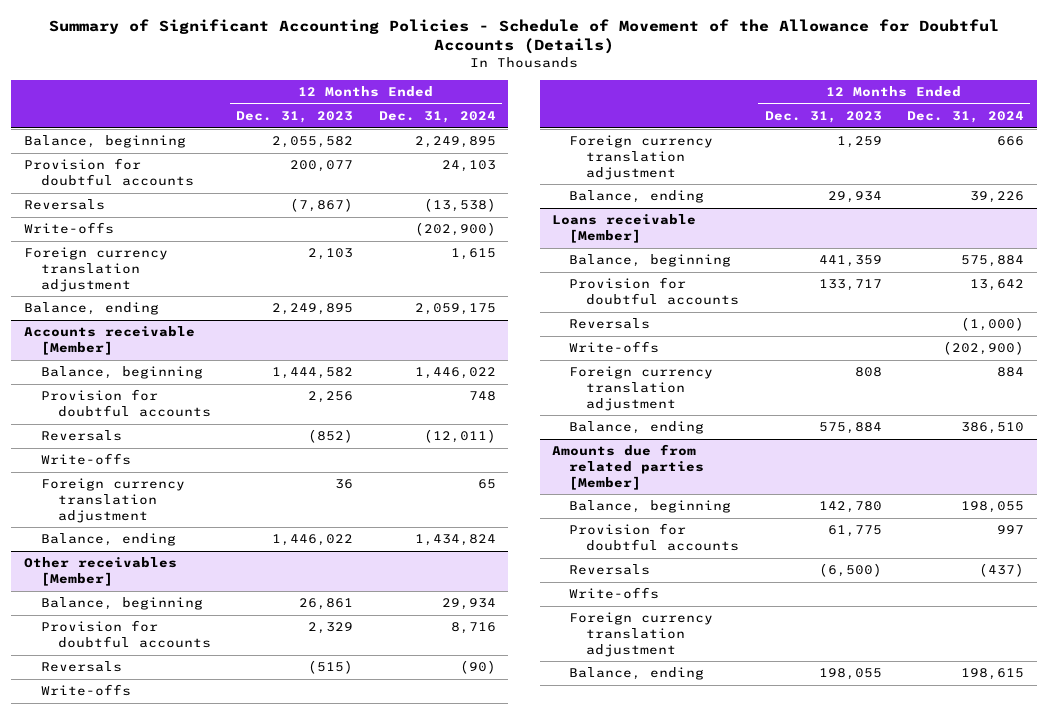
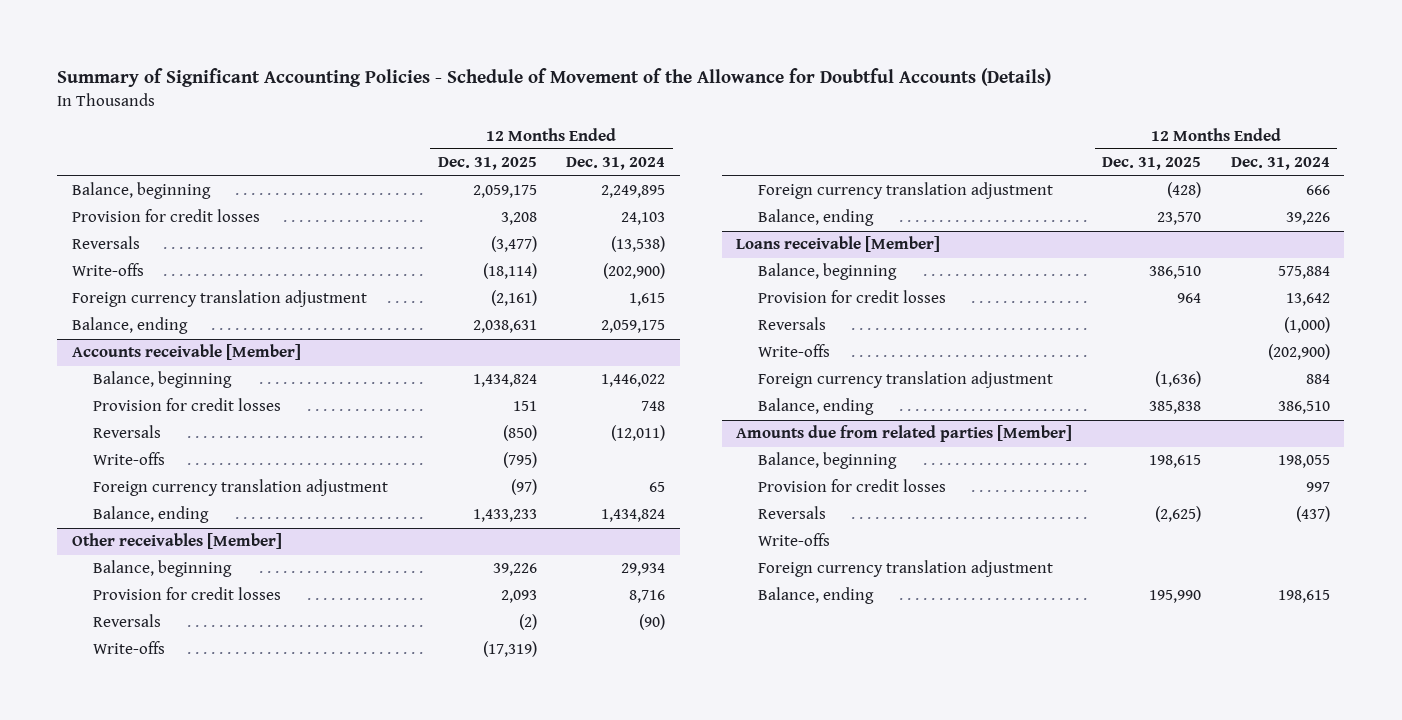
[236,111,354,124] Dec. 31, 2023 -> none
none -> [437,157,537,171] Dec. 31, 2025
[23,158,194,187] Provision for doubtful accounts -> [71,209,260,223] Provision for credit losses
[40,389,211,418] Provision for doubtful accounts -> [93,398,282,412] Provision for credit losses
[40,620,211,649] Provision for doubtful accounts -> [93,587,282,601] Provision for credit losses
[569,277,740,306] Provision for doubtful accounts -> [757,290,946,304] Provision for credit losses
[569,523,740,552] Provision for doubtful accounts -> [757,479,946,493] Provision for credit losses

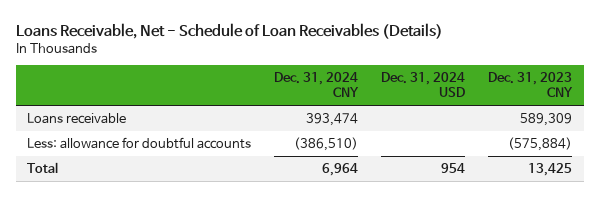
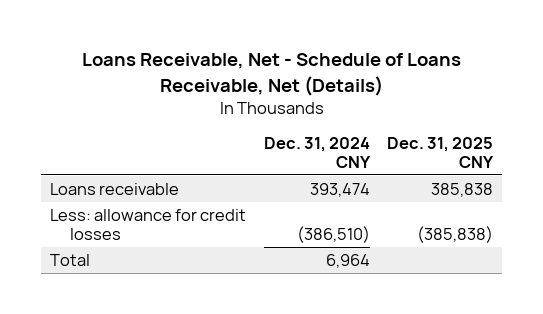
[15,22,443,39] Loans Receivable, Net - Schedule of Loan Receivables (Details) -> [81,53,461,96] Loans Receivable, Net - Schedule of Loans Receivable, Net (Details)
[381,72,466,98] Dec. 31, 2024 USD -> none
[488,72,574,98] Dec. 31, 2023 CNY -> none
none -> [387,136,495,168] Dec. 31, 2025 CNY
[27,137,252,150] Less: allowance for doubtful accounts -> [49,208,246,240] Less: allowance for credit losses

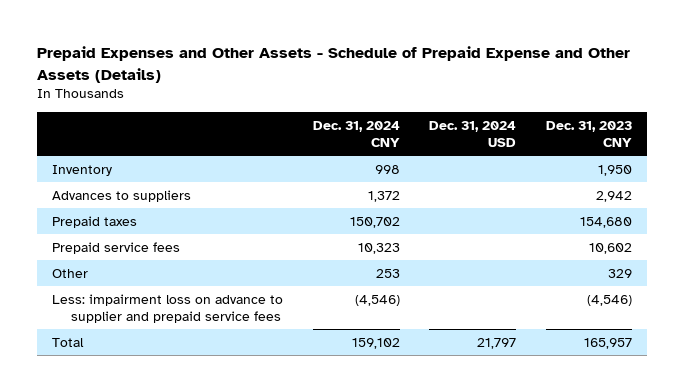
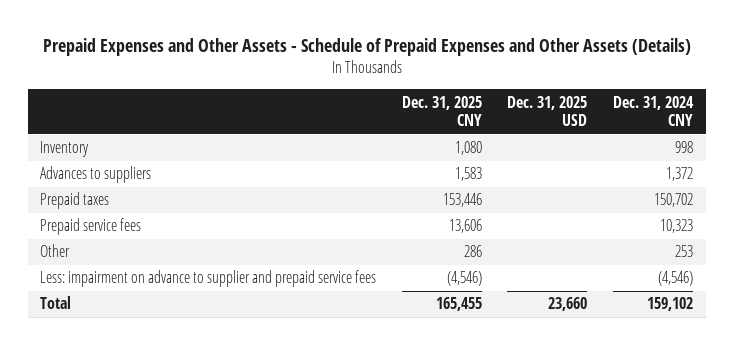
[37,46,631,83] Prepaid Expenses and Other Assets - Schedule of Prepaid Expense and Other Assets (Details) -> [42,38,691,57] Prepaid Expenses and Other Assets - Schedule of Prepaid Expenses and Other Assets (Details)
[429,120,517,148] Dec. 31, 2024 USD -> none
[545,120,632,148] Dec. 31, 2023 CNY -> none
none -> [401,95,482,127] Dec. 31, 2025 CNY
none -> [507,95,588,127] Dec. 31, 2025 USD
[51,293,283,324] Less: impairment loss on advance to supplier and prepaid service fees -> [40,270,377,288] Less: impairment on advance to supplier and prepaid service fees

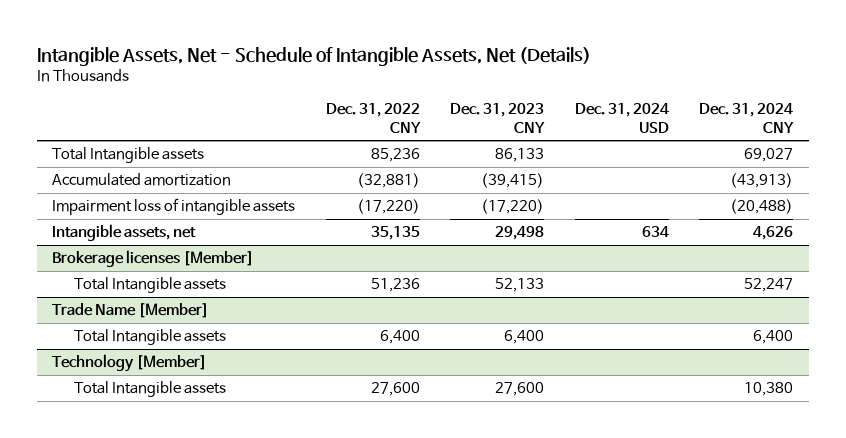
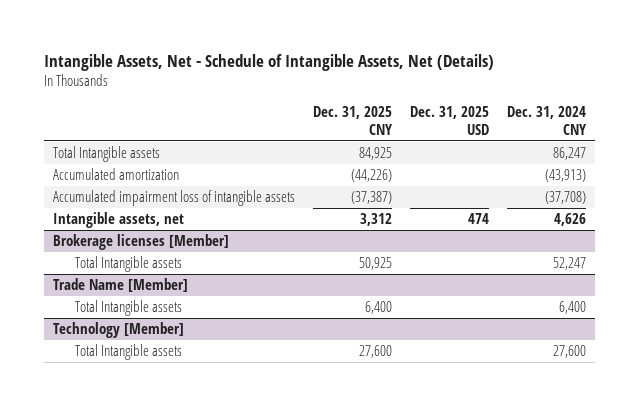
[325,103,421,134] Dec. 31, 2022 CNY -> none
[450,103,546,134] Dec. 31, 2023 CNY -> none
[574,103,669,134] Dec. 31, 2024 USD -> none
none -> [313,105,394,135] Dec. 31, 2025 CNY
none -> [409,105,489,135] Dec. 31, 2025 USD
[744,148,794,163] 69,027 -> [552,147,586,161] 86,247
[52,198,296,216] Impairment loss of intangible assets -> [53,190,296,207] Accumulated impairment loss of intangible assets
[730,199,794,215] (20,488) -> [544,191,586,205] (37,708)
[744,382,794,397] 10,380 -> [552,345,586,359] 27,600

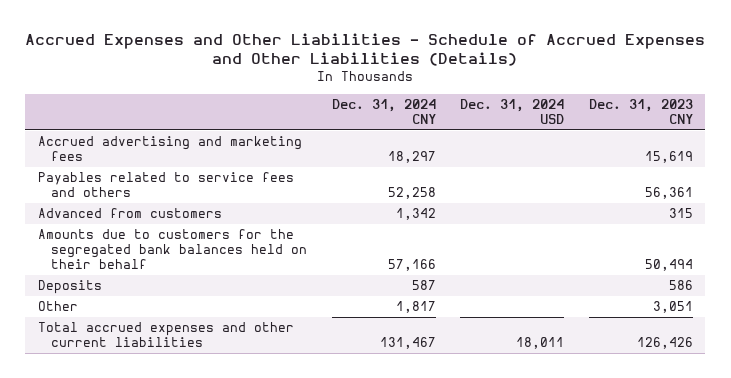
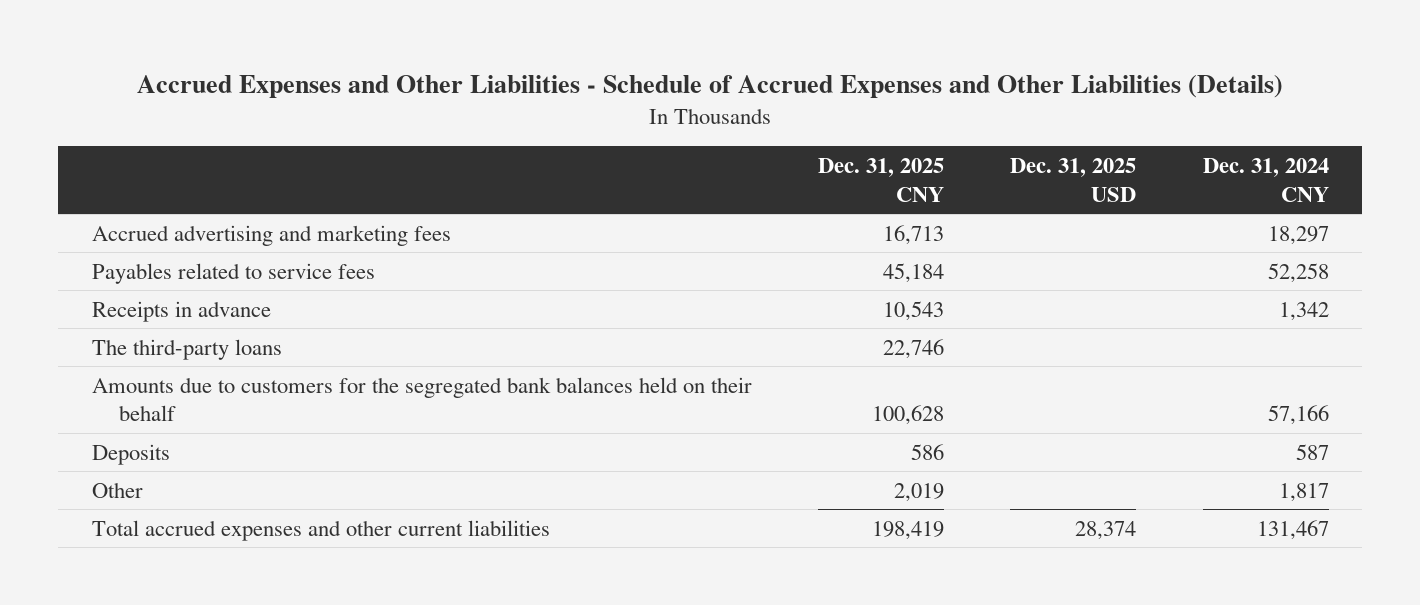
[460,99,565,124] Dec. 31, 2024 USD -> none
[589,99,694,124] Dec. 31, 2023 CNY -> none
none -> [817,157,944,202] Dec. 31, 2025 CNY
none -> [1010,157,1137,202] Dec. 31, 2025 USD
[37,172,294,198] Payables related to service fees and others -> [91,262,375,284] Payables related to service fees
[37,208,222,219] Advanced from customers -> [91,300,271,322] Receipts in advance
none -> [91,338,282,360] The third-party loans

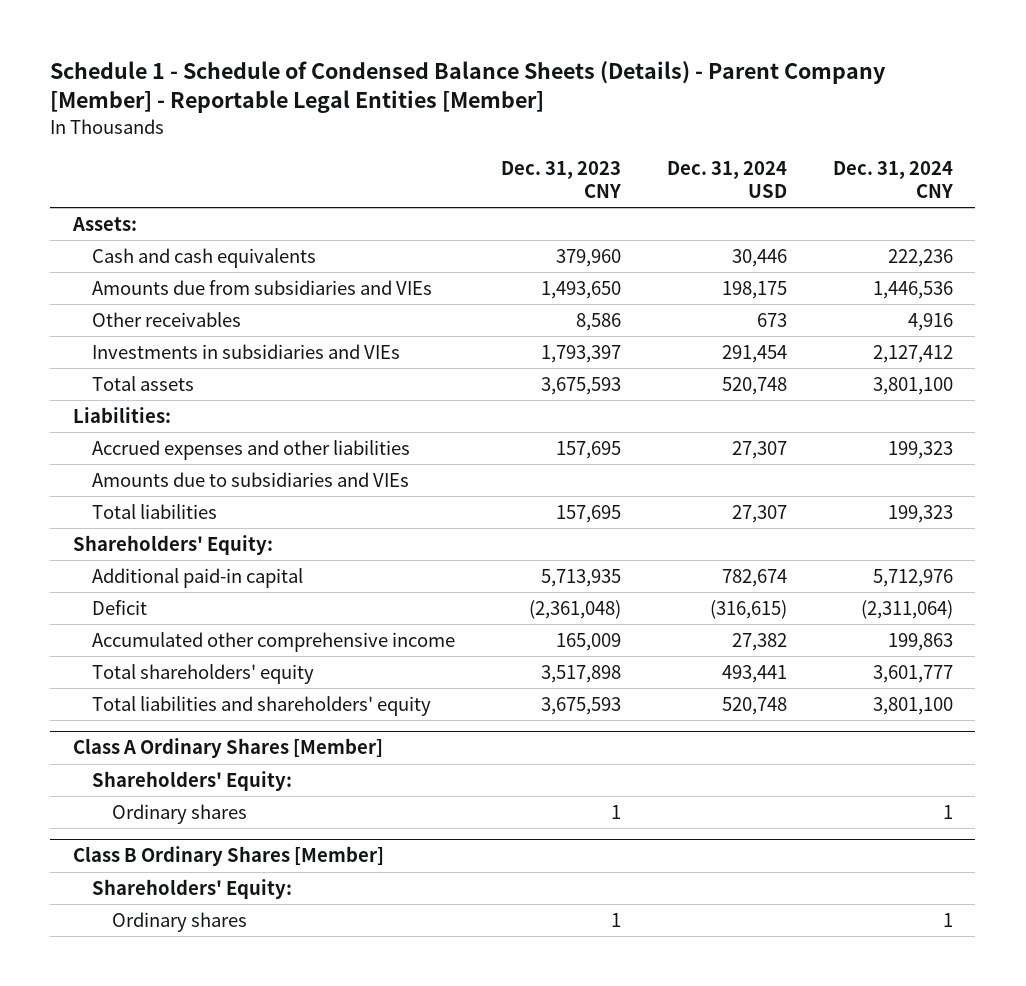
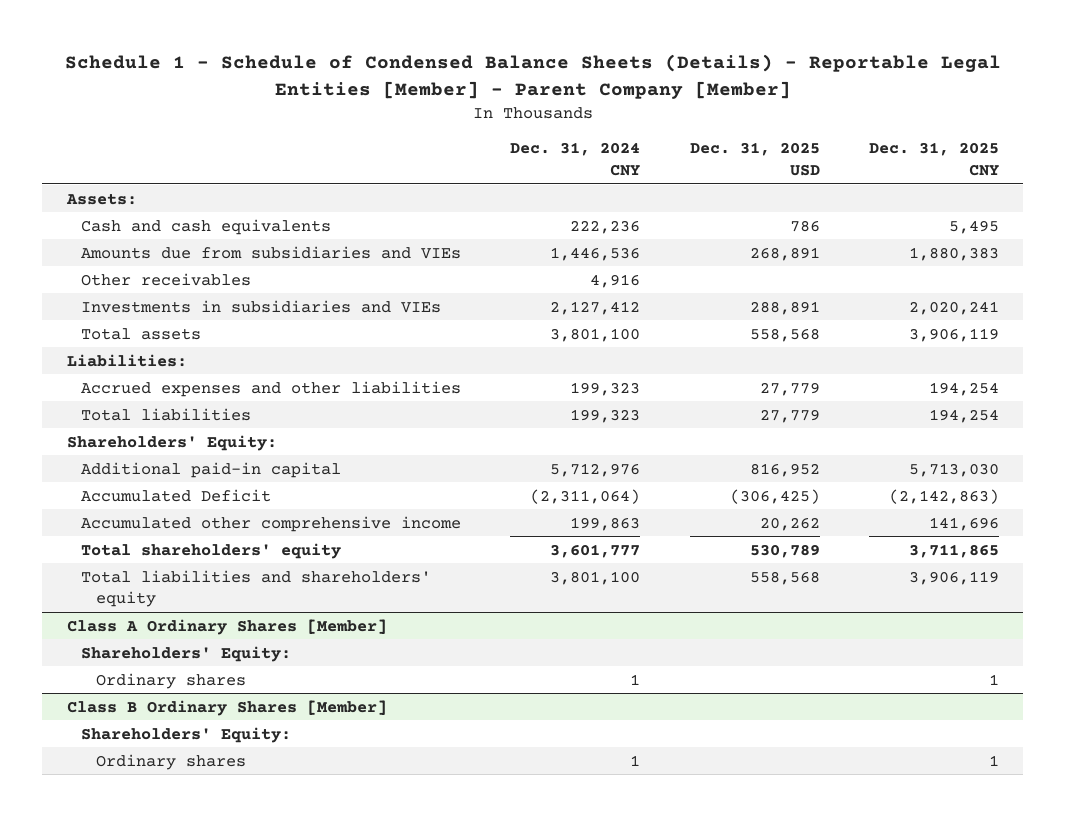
[50,61,887,114] Schedule 1 - Schedule of Condensed Balance Sheets (Details) - Parent Company [Member] - Reportable Legal Entities [Member] -> [64,54,1001,99] Schedule 1 - Schedule of Condensed Balance Sheets (Details) - Reportable Legal Entities [Member] - Parent Company [Member]
[501,161,622,198] Dec. 31, 2023 CNY -> none
[666,161,787,198] Dec. 31, 2024 USD -> none
none -> [689,142,820,176] Dec. 31, 2025 USD
none -> [868,142,999,176] Dec. 31, 2025 CNY
[92,471,410,487] Amounts due to subsidiaries and VIEs -> none
[92,599,148,615] Deficit -> [81,488,272,502] Accumulated Deficit

